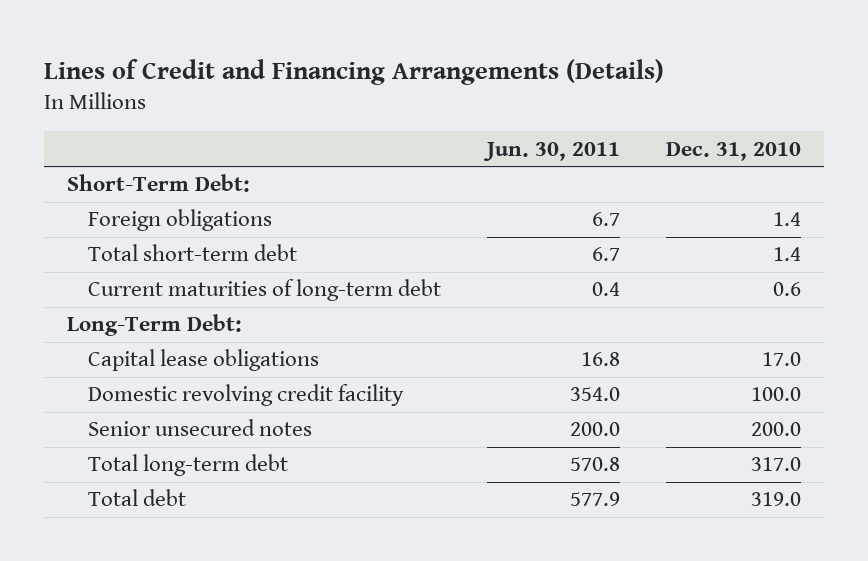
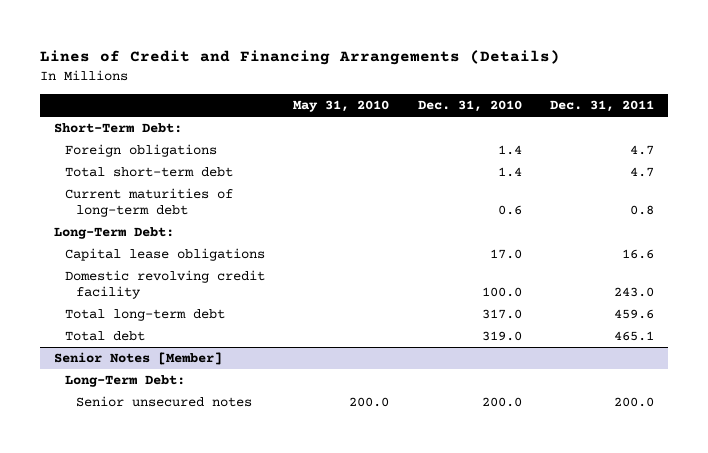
[483,141,621,161] Jun. 30, 2011 -> none
none -> [293,100,390,113] May 31, 2010
none -> [549,100,654,113] Dec. 31, 2011
[88,419,313,437] Senior unsecured notes -> none
none -> [53,352,222,366] Senior Notes [Member]
none -> [64,375,185,388] Long-Term Debt:
none -> [75,396,252,408] Senior unsecured notes

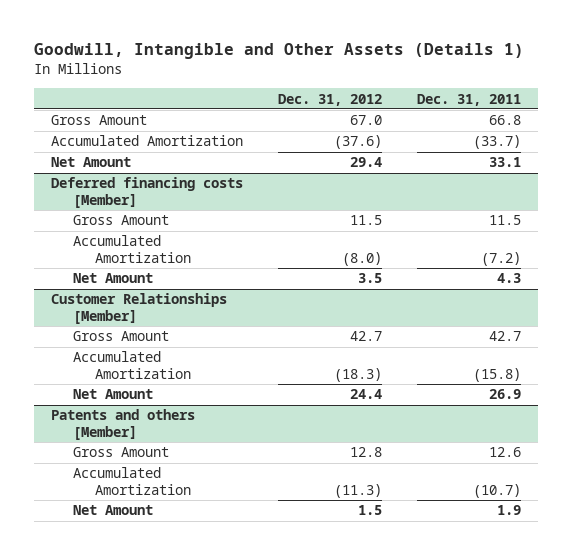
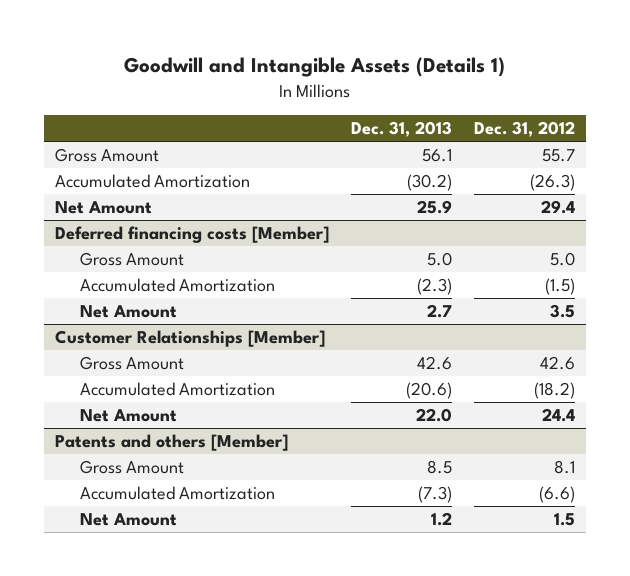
[33,43,524,60] Goodwill, Intangible and Other Assets (Details 1) -> [123,57,505,78] Goodwill and Intangible Assets (Details 1)
[417,93,522,106] Dec. 31, 2011 -> none
none -> [350,121,452,138] Dec. 31, 2013
[350,115,383,126] 67.0 -> [541,149,575,163] 55.7
[334,135,383,150] (37.6) -> [529,174,575,192] (26.3)
[350,215,383,226] 11.5 -> [549,252,575,267] 5.0
[342,252,383,267] (8.0) -> [544,278,575,296] (1.5)
[350,331,383,342] 42.7 -> [539,356,575,371] 42.6
[334,368,383,383] (18.3) -> [533,382,575,400] (18.2)
[350,447,383,458] 12.8 -> [553,460,575,475] 8.1
[334,484,383,499] (11.3) -> [538,486,575,504] (6.6)

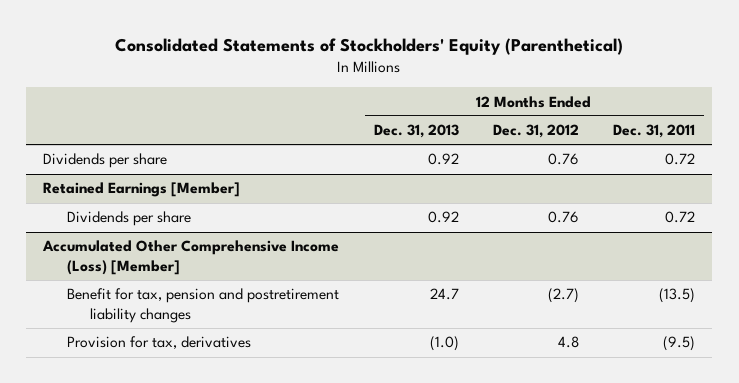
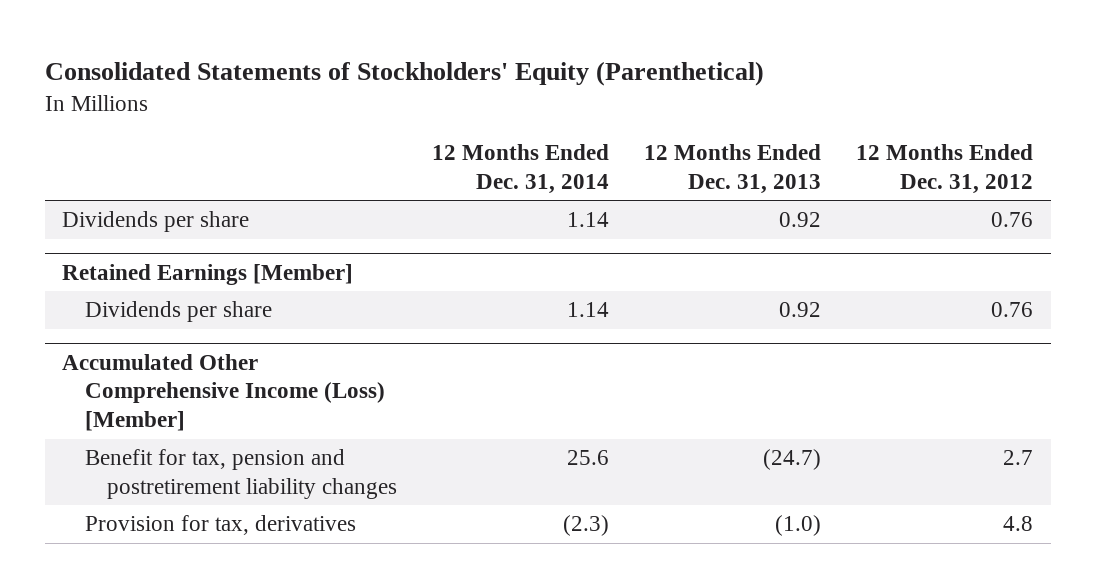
[613,124,696,139] Dec. 31, 2011 -> none
none -> [432,143,610,194] 12 Months Ended Dec. 31, 2014
[429,288,459,301] 24.7 -> [763,449,822,471] (24.7)
[547,288,579,304] (2.7) -> [1003,450,1034,466] 2.7

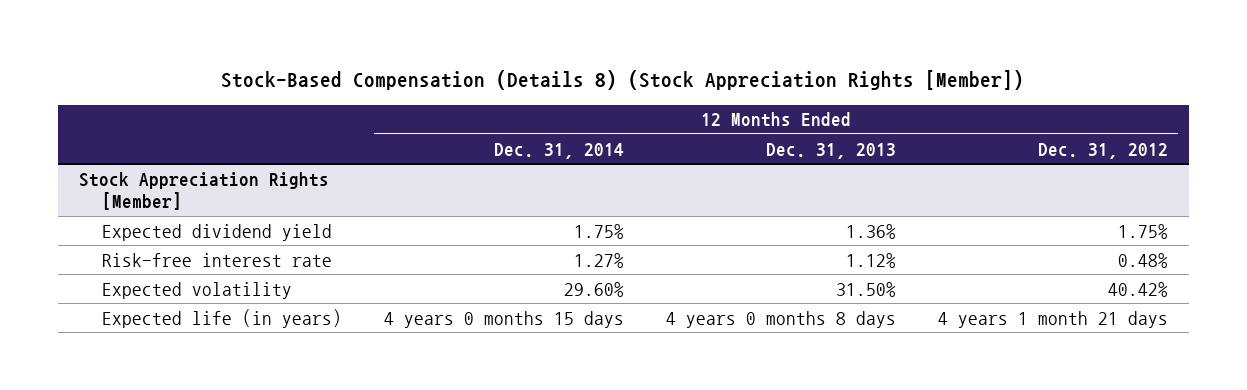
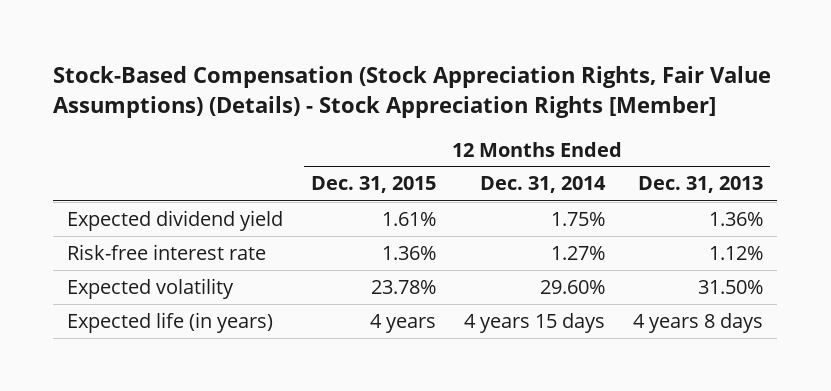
[221,70,1025,91] Stock-Based Compensation (Details 8) (Stock Appreciation Rights [Member]) -> [53,66,772,119] Stock-Based Compensation (Stock Appreciation Rights, Fair Value Assumptions) (Details) - Stock Appreciation Rights [Member]
[1037,142,1168,159] Dec. 31, 2012 -> none
none -> [311,176,437,194] Dec. 31, 2015
[78,171,329,211] Stock Appreciation Rights [Member] -> none
[384,310,625,328] 4 years 0 months 15 days -> [464,312,606,333] 4 years 15 days
[665,310,896,328] 4 years 0 months 8 days -> [633,312,764,333] 4 years 8 days

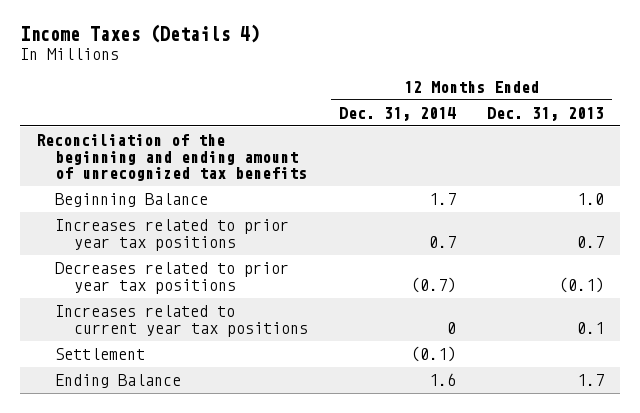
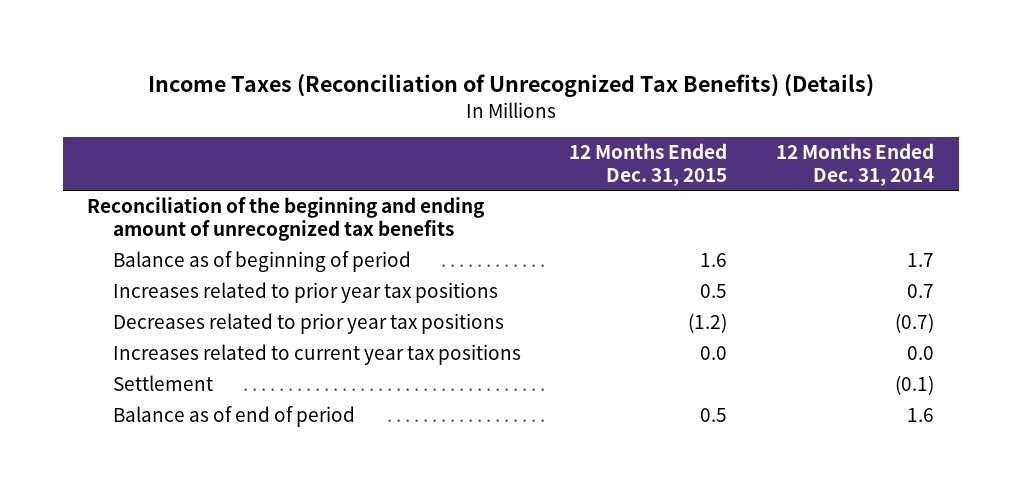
[20,24,261,44] Income Taxes (Details 4) -> [147,74,874,98] Income Taxes (Reconciliation of Unrecognized Tax Benefits) (Details)
[487,106,605,121] Dec. 31, 2013 -> none
none -> [569,143,728,186] 12 Months Ended Dec. 31, 2015
[55,193,209,208] Beginning Balance -> [112,251,411,273] Balance as of beginning of period
[447,321,457,334] 0 -> [907,346,935,361] 0.0
[55,374,182,389] Ending Balance -> [112,406,355,428] Balance as of end of period

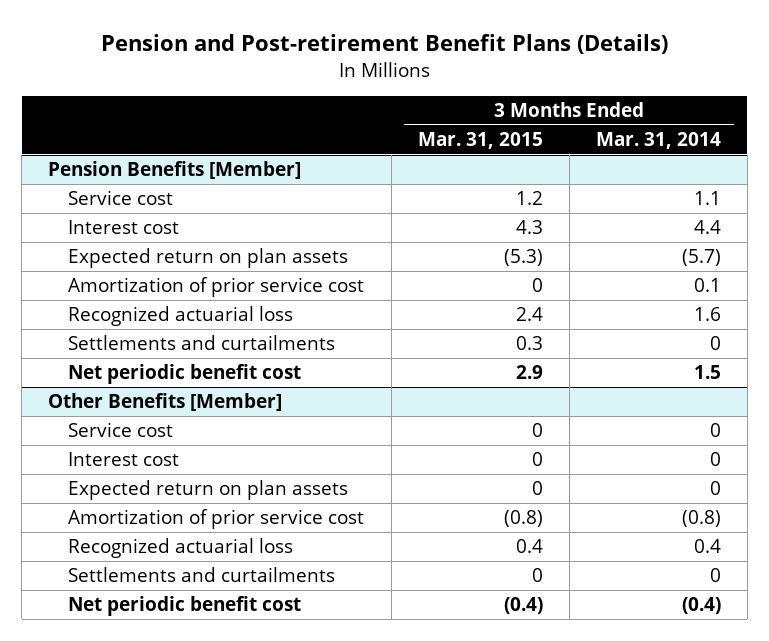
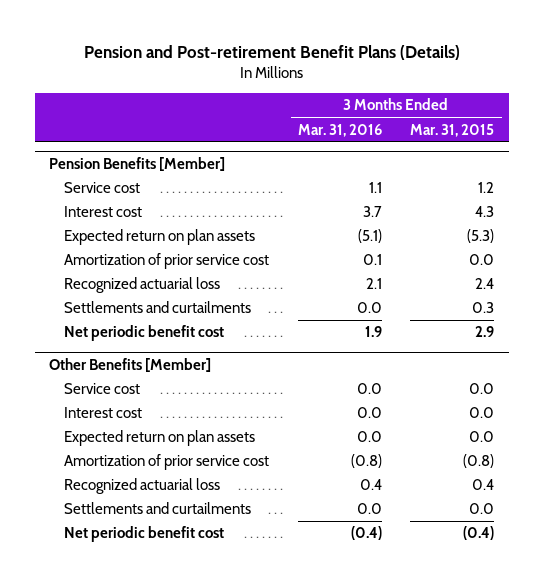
[595,131,721,149] Mar. 31, 2014 -> none
none -> [297,123,382,137] Mar. 31, 2016
[531,278,543,293] 0 -> [469,254,495,266] 0.0
[531,423,543,438] 0 -> [469,383,495,395] 0.0
[531,452,543,467] 0 -> [469,407,495,419] 0.0
[531,481,543,496] 0 -> [469,431,495,443] 0.0
[531,568,543,583] 0 -> [469,503,495,515] 0.0

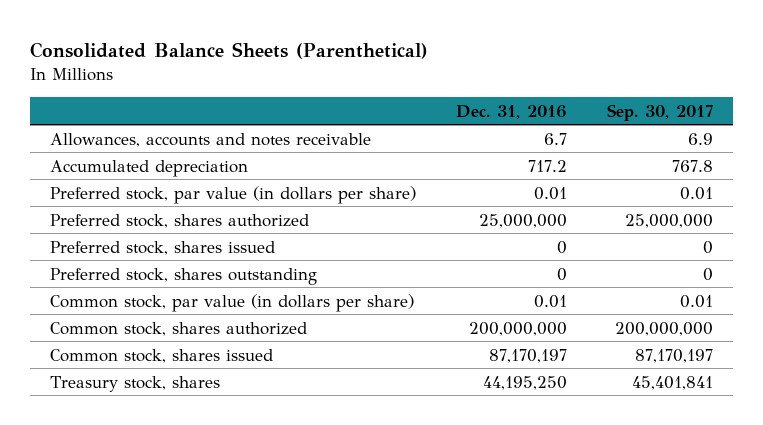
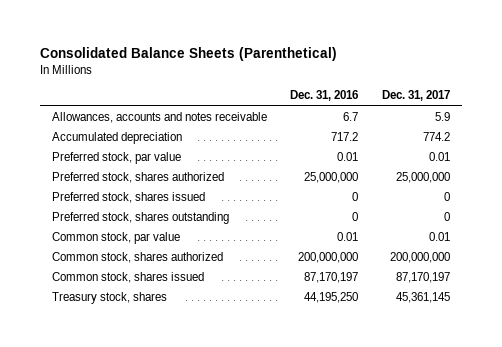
[607,103,714,121] Sep. 30, 2017 -> none
none -> [382,90,451,102] Dec. 31, 2017
[50,185,417,204] Preferred stock, par value (in dollars per share) -> [51,152,181,165] Preferred stock, par value
[50,293,415,312] Common stock, par value (in dollars per share) -> [51,232,180,245] Common stock, par value

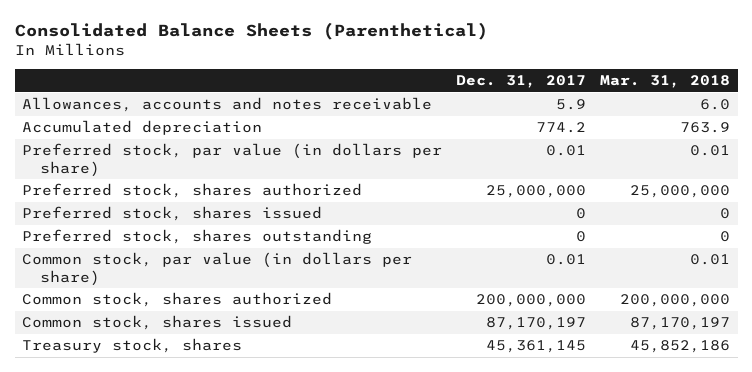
[290,90,359,102] Dec. 31, 2016 -> none
none -> [600,75,731,89] Mar. 31, 2018
[51,152,181,165] Preferred stock, par value -> [21,143,442,177] Preferred stock, par value (in dollars per share)
[51,232,180,245] Common stock, par value -> [21,252,412,286] Common stock, par value (in dollars per share)

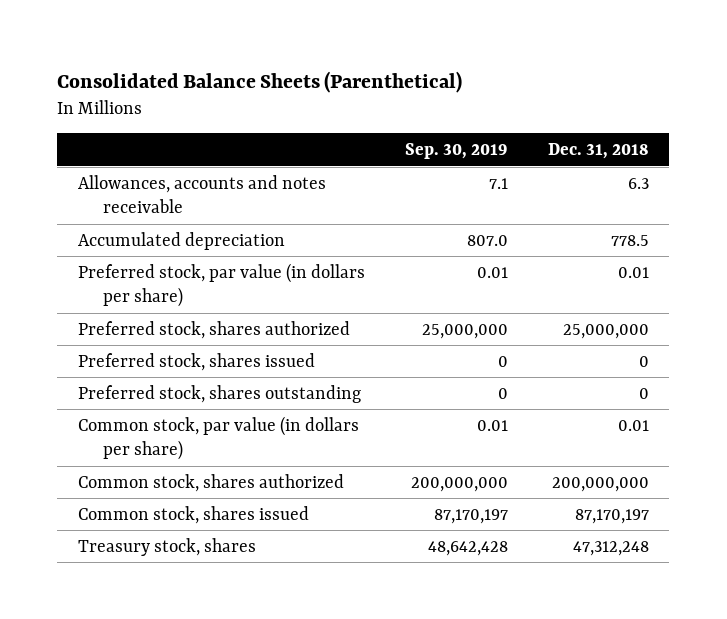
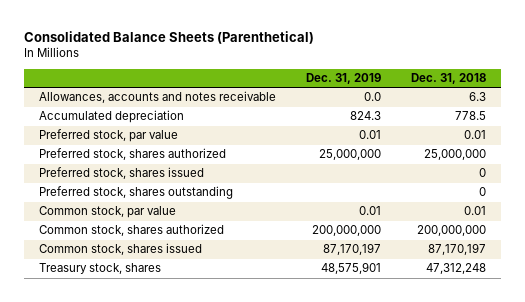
[404,142,508,159] Sep. 30, 2019 -> none
none -> [306,72,382,84] Dec. 31, 2019
[77,262,365,308] Preferred stock, par value (in dollars per share) -> [39,129,179,143] Preferred stock, par value
[77,415,359,461] Common stock, par value (in dollars per share) -> [39,206,177,219] Common stock, par value

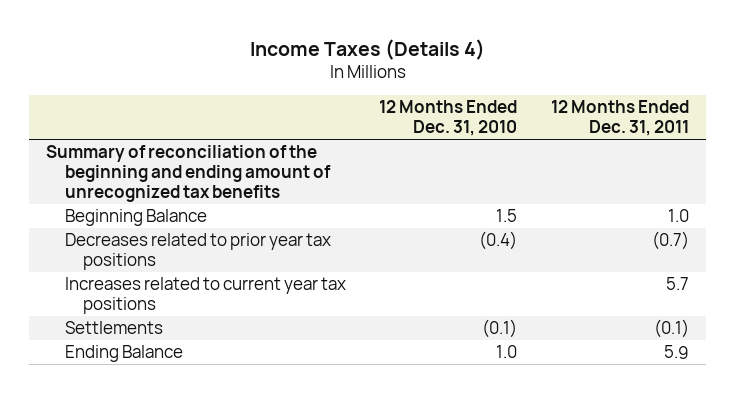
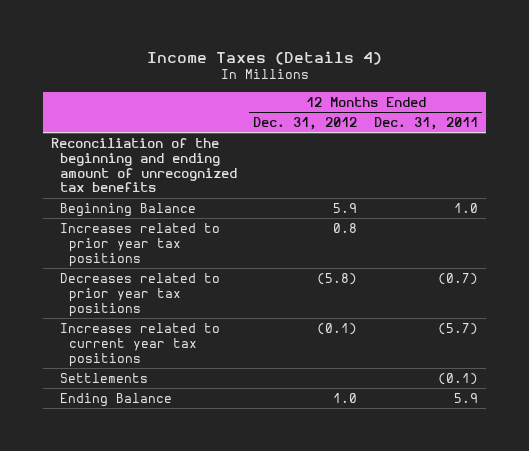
[379,100,518,137] 12 Months Ended Dec. 31, 2010 -> none
none -> [253,116,358,130] Dec. 31, 2012
[46,145,331,202] Summary of reconciliation of the beginning and ending amount of unrecognized tax benefits -> [51,137,238,193] Reconciliation of the beginning and ending amount of unrecognized tax benefits
none -> [60,222,221,267] Increases related to prior year tax positions
[665,277,689,291] 5.7 -> [437,322,478,335] (5.7)

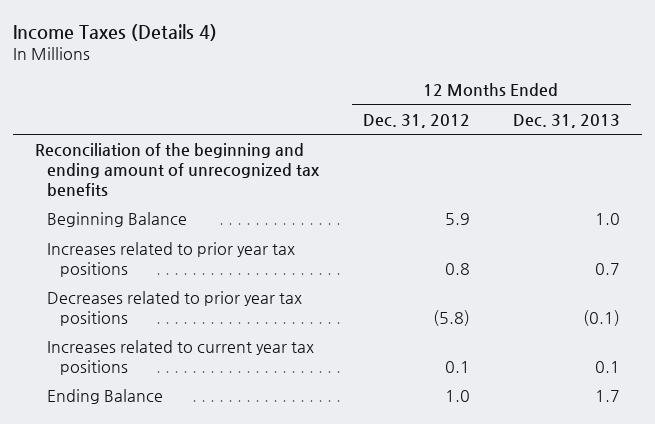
[373,116,478,130] Dec. 31, 2011 -> none
none -> [512,113,620,128] Dec. 31, 2013
[60,372,149,383] Settlements -> none
[317,322,358,335] (0.1) -> [444,360,470,373] 0.1

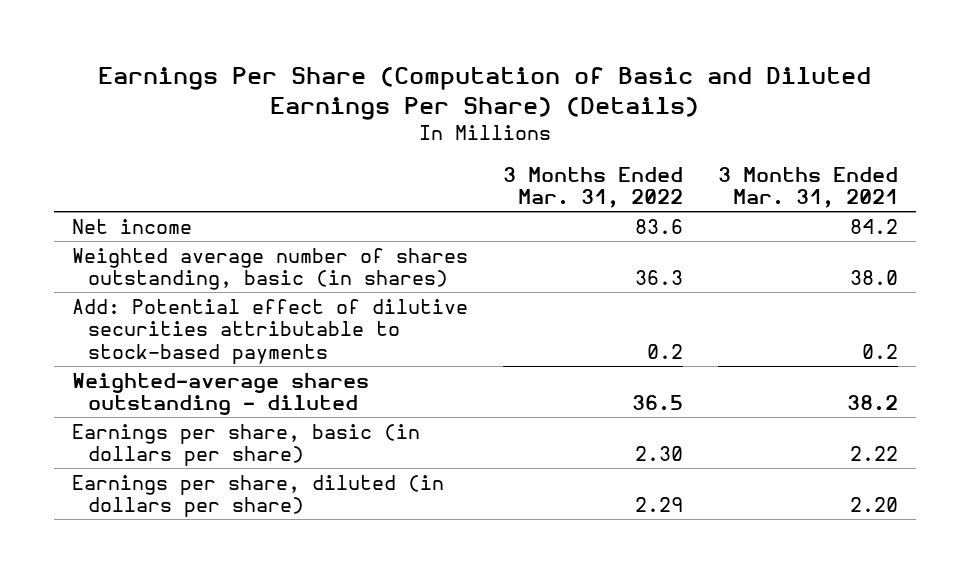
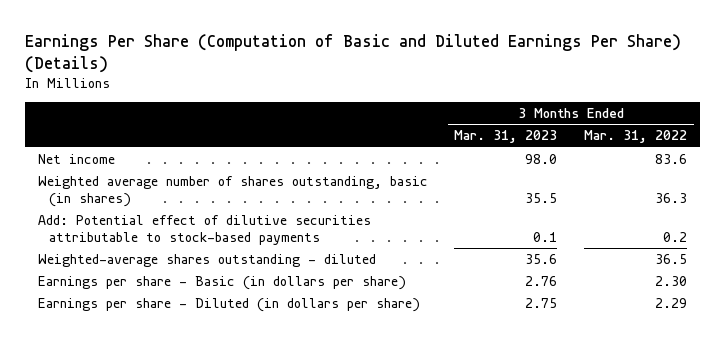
[718,166,899,209] 3 Months Ended Mar. 31, 2021 -> none
none -> [454,130,558,144] Mar. 31, 2023
[71,423,420,467] Earnings per share, basic (in dollars per share) -> [37,276,406,291] Earnings per share - Basic (in dollars per share)
[71,474,444,518] Earnings per share, diluted (in dollars per share) -> [37,298,420,313] Earnings per share - Diluted (in dollars per share)

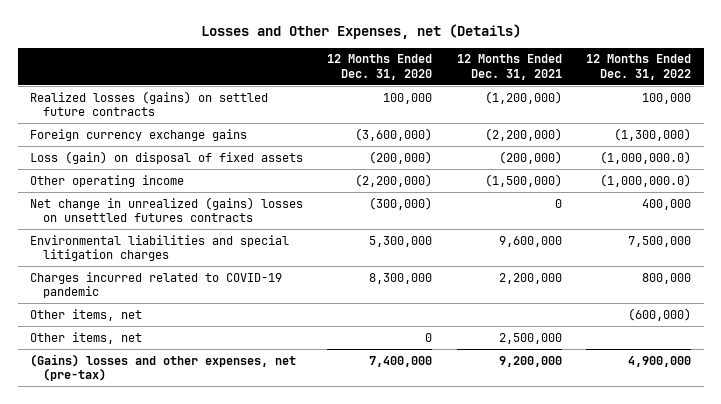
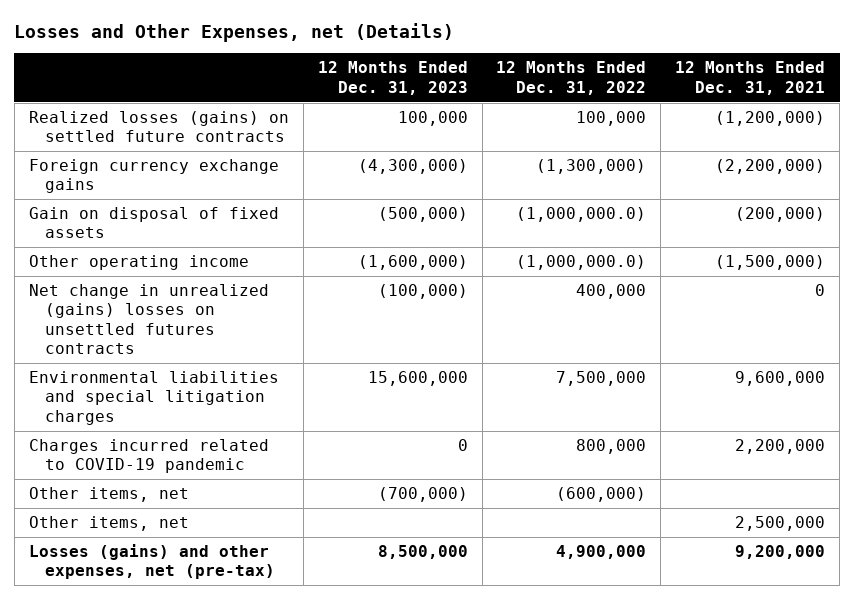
[327,54,433,80] 12 Months Ended Dec. 31, 2020 -> none
none -> [317,61,468,95] 12 Months Ended Dec. 31, 2023
[29,150,303,164] Loss (gain) on disposal of fixed assets -> [28,206,279,239] Gain on disposal of fixed assets
[29,353,296,382] (Gains) losses and other expenses, net (pre-tax) -> [28,543,275,580] Losses (gains) and other expenses, net (pre-tax)

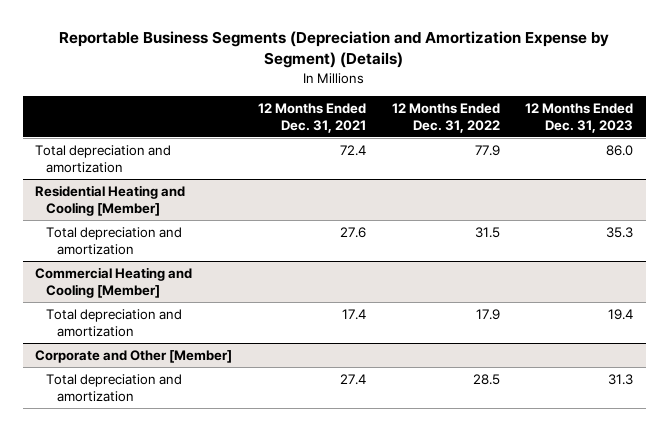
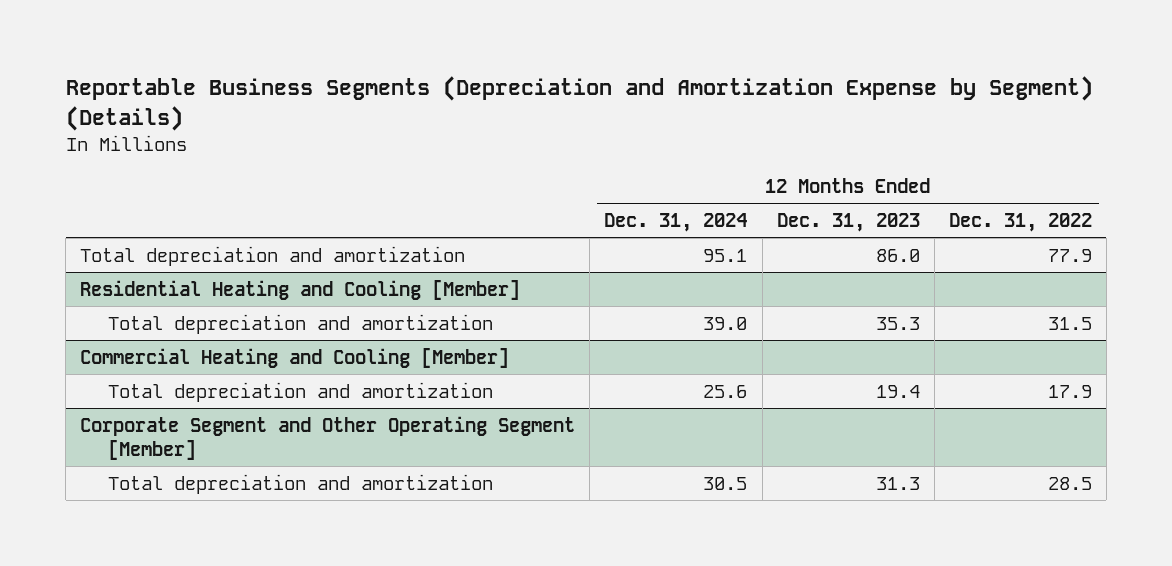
[258,102,367,133] 12 Months Ended Dec. 31, 2021 -> none
none -> [604,213,748,233] Dec. 31, 2024
[35,349,233,363] Corporate and Other [Member] -> [80,415,576,460] Corporate Segment and Other Operating Segment [Member]

